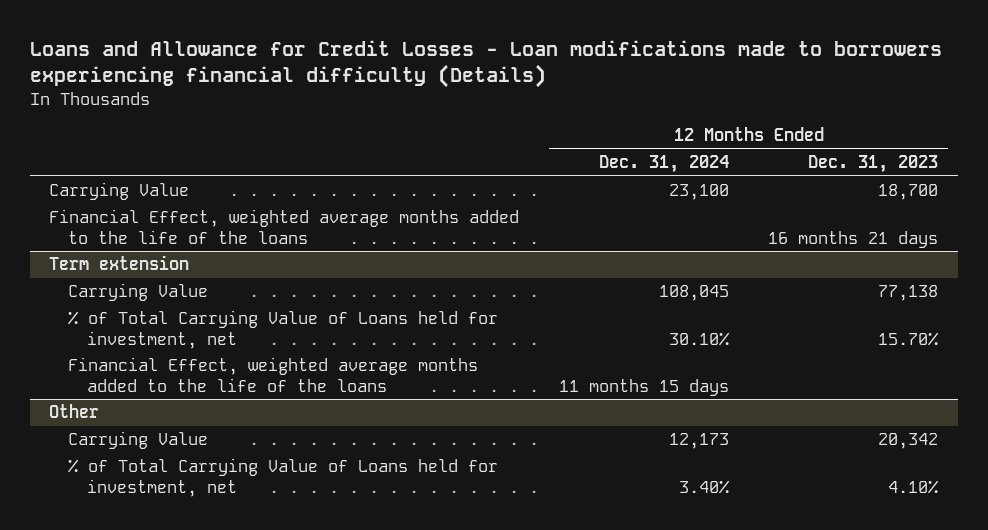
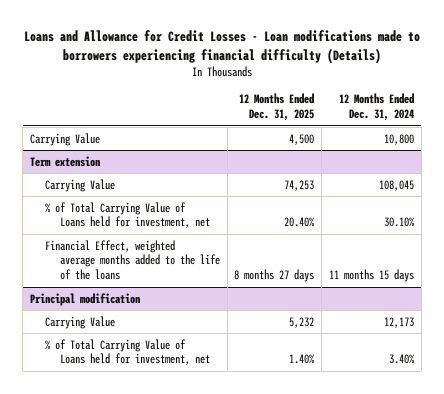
[808,155,939,174] Dec. 31, 2023 -> none
none -> [239,93,315,122] 12 Months Ended Dec. 31, 2025
[49,209,520,244] Financial Effect, weighted average months added to the life of the loans -> none
[668,184,729,201] 23,100 -> [383,133,414,145] 10,800
[49,404,100,419] Other -> none
none -> [29,292,140,306] Principal modification

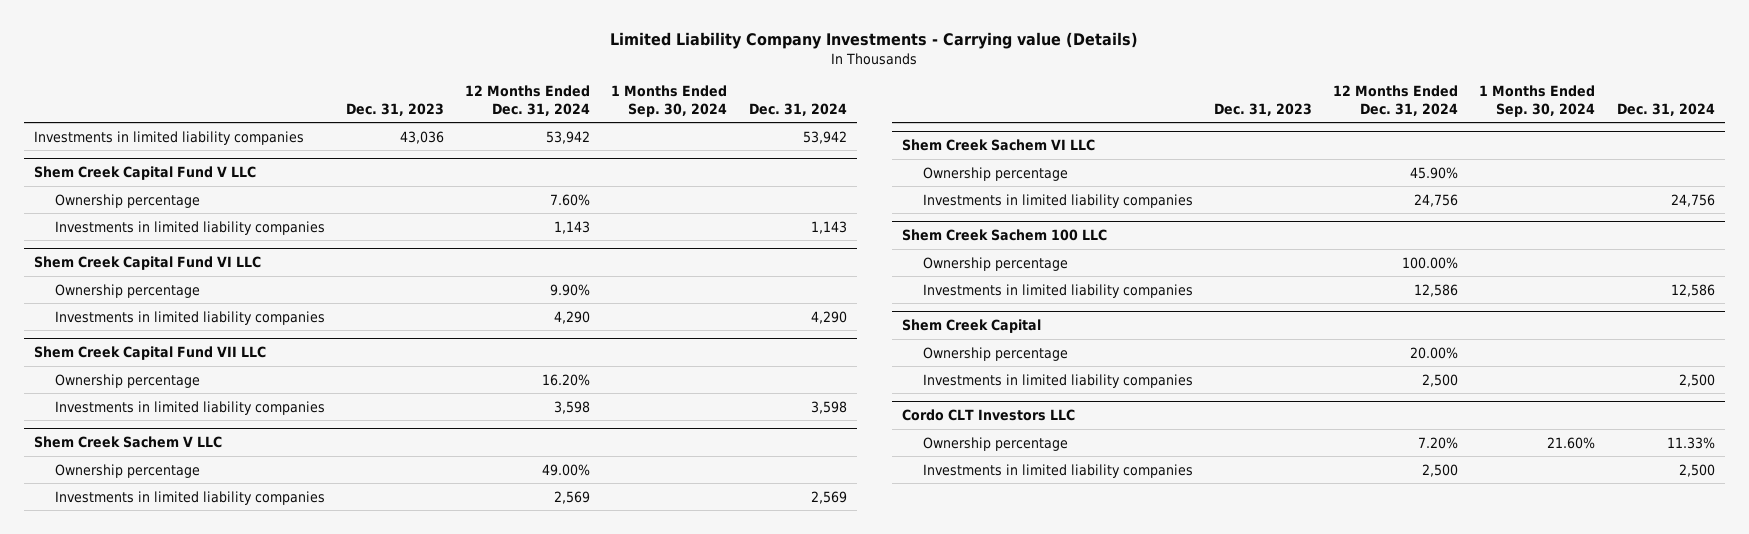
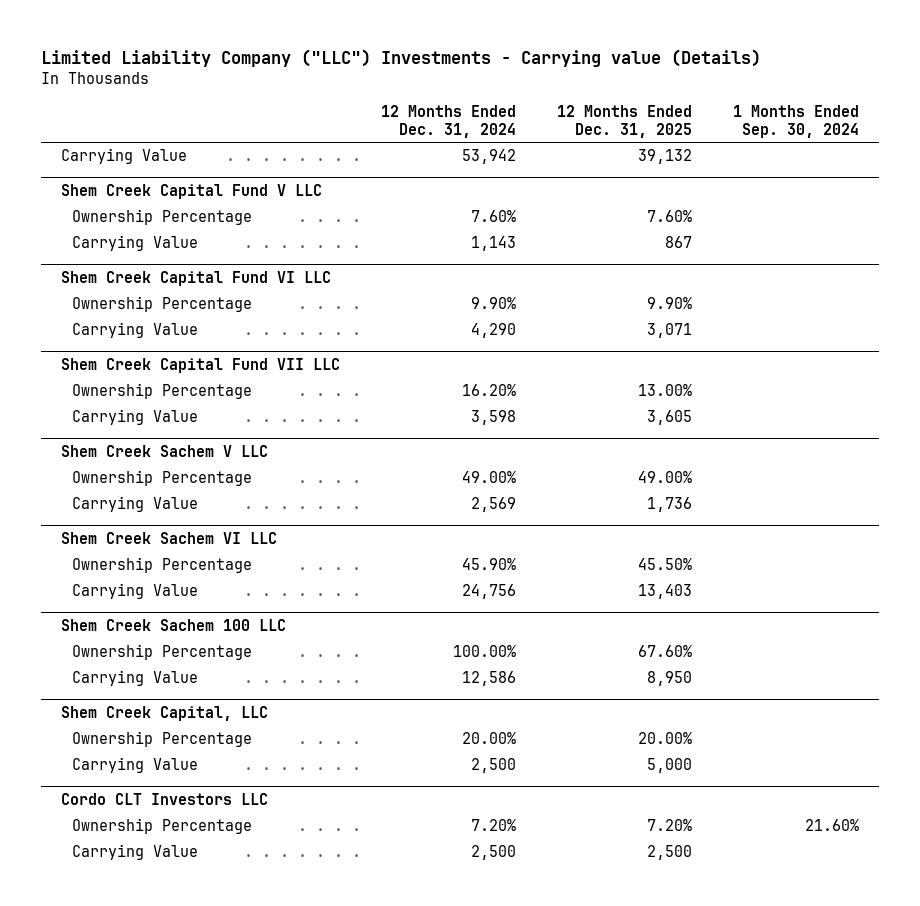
[610,32,1139,50] Limited Liability Company Investments - Carrying value (Details) -> [41,49,762,68] Limited Liability Company ("LLC") Investments - Carrying value (Details)
[346,102,445,116] Dec. 31, 2023 -> none
[748,102,847,116] Dec. 31, 2024 -> none
none -> [557,105,693,139] 12 Months Ended Dec. 31, 2025
[34,130,305,145] Investments in limited liability companies -> [61,148,188,165] Carrying Value
[55,193,201,208] Ownership percentage -> [72,209,253,226] Ownership Percentage
[55,220,326,235] Investments in limited liability companies -> [72,235,199,252] Carrying Value
[55,283,201,298] Ownership percentage -> [72,296,253,313] Ownership Percentage
[55,310,326,325] Investments in limited liability companies -> [72,322,199,339] Carrying Value
[55,373,201,388] Ownership percentage -> [72,383,253,400] Ownership Percentage
[55,400,326,415] Investments in limited liability companies -> [72,409,199,426] Carrying Value
[55,463,201,478] Ownership percentage -> [72,470,253,487] Ownership Percentage
[55,490,326,505] Investments in limited liability companies -> [72,496,199,513] Carrying Value
[923,166,1069,181] Ownership percentage -> [72,557,253,574] Ownership Percentage
[923,193,1194,208] Investments in limited liability companies -> [72,583,199,600] Carrying Value
[923,256,1069,271] Ownership percentage -> [72,644,253,661] Ownership Percentage
[923,283,1194,298] Investments in limited liability companies -> [72,670,199,687] Carrying Value
[902,319,1042,334] Shem Creek Capital -> [61,706,269,722] Shem Creek Capital, LLC
[923,346,1069,361] Ownership percentage -> [72,731,253,748] Ownership Percentage
[923,373,1194,388] Investments in limited liability companies -> [72,757,199,774] Carrying Value
[923,436,1069,451] Ownership percentage -> [72,818,253,835] Ownership Percentage
[923,463,1194,478] Investments in limited liability companies -> [72,844,199,861] Carrying Value

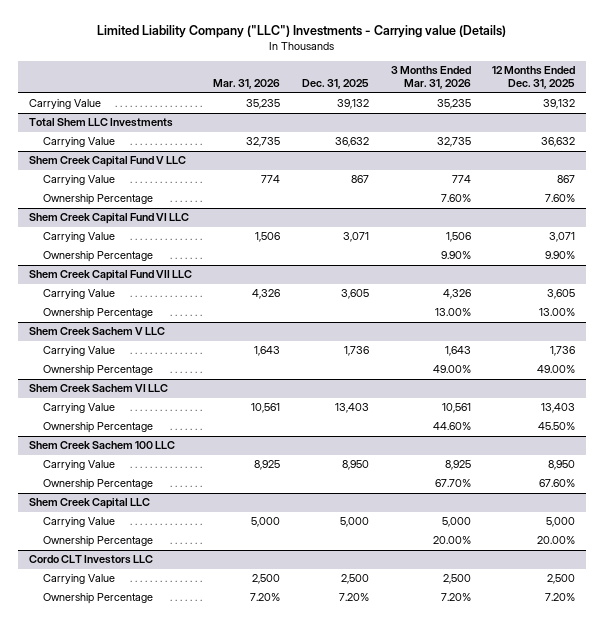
[381,105,517,139] 12 Months Ended Dec. 31, 2024 -> none
[732,105,859,139] 1 Months Ended Sep. 30, 2024 -> none
none -> [213,79,281,90] Mar. 31, 2026
none -> [301,79,369,90] Dec. 31, 2025
none -> [390,66,471,90] 3 Months Ended Mar. 31, 2026
none -> [28,118,173,128] Total Shem LLC Investments
none -> [42,137,115,148] Carrying Value
[72,209,253,226] Ownership Percentage -> [42,194,153,206] Ownership Percentage
[72,296,253,313] Ownership Percentage -> [42,251,153,263] Ownership Percentage
[72,383,253,400] Ownership Percentage -> [42,308,153,320] Ownership Percentage
[72,470,253,487] Ownership Percentage -> [42,365,153,377] Ownership Percentage
[72,557,253,574] Ownership Percentage -> [42,422,153,434] Ownership Percentage
[72,731,253,748] Ownership Percentage -> none
[72,644,253,661] Ownership Percentage -> [42,479,153,491] Ownership Percentage
[61,706,269,722] Shem Creek Capital, LLC -> [28,498,150,510] Shem Creek Capital LLC
none -> [42,536,153,548] Ownership Percentage
[72,818,253,835] Ownership Percentage -> [42,593,153,605] Ownership Percentage

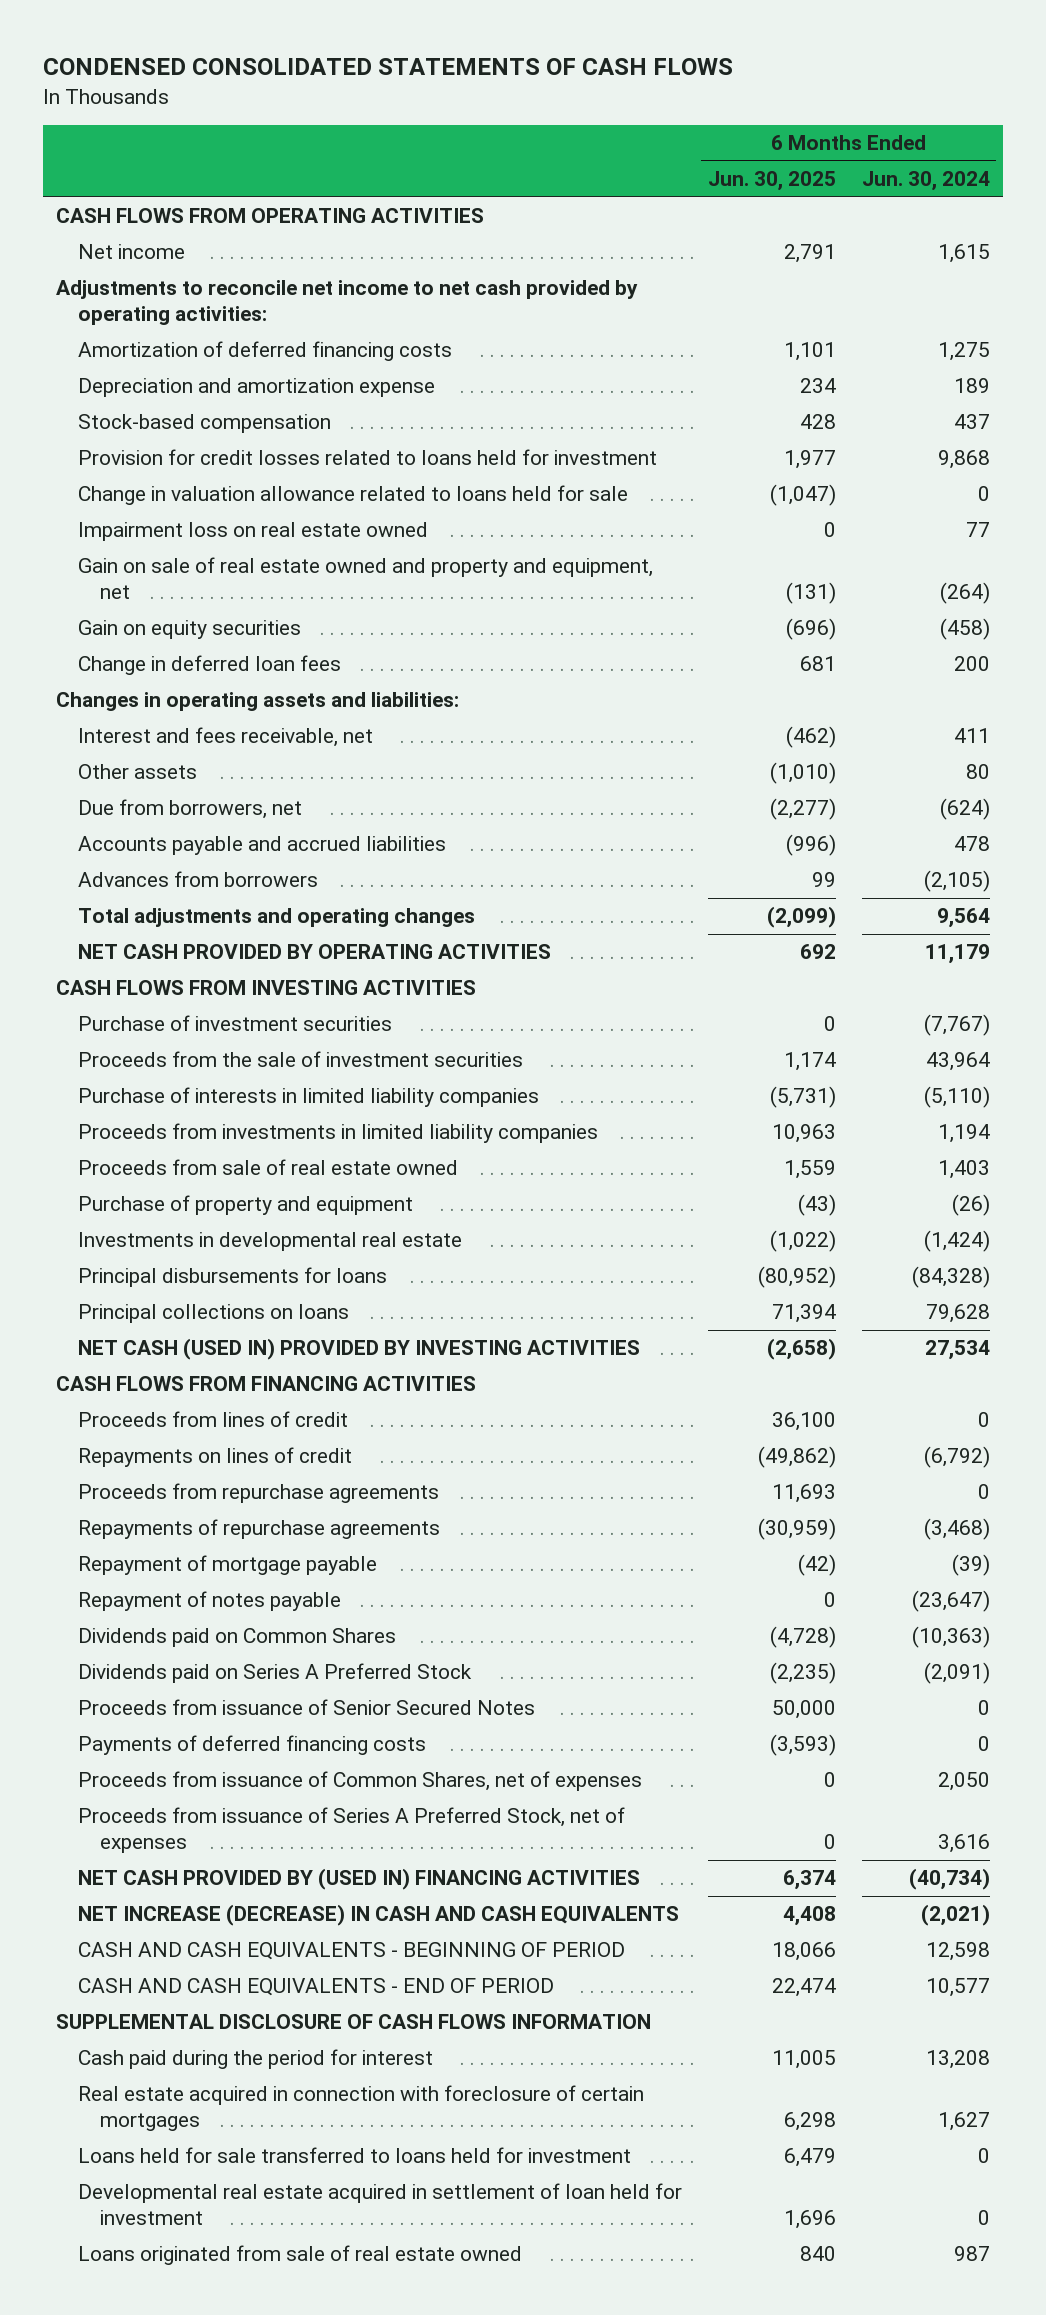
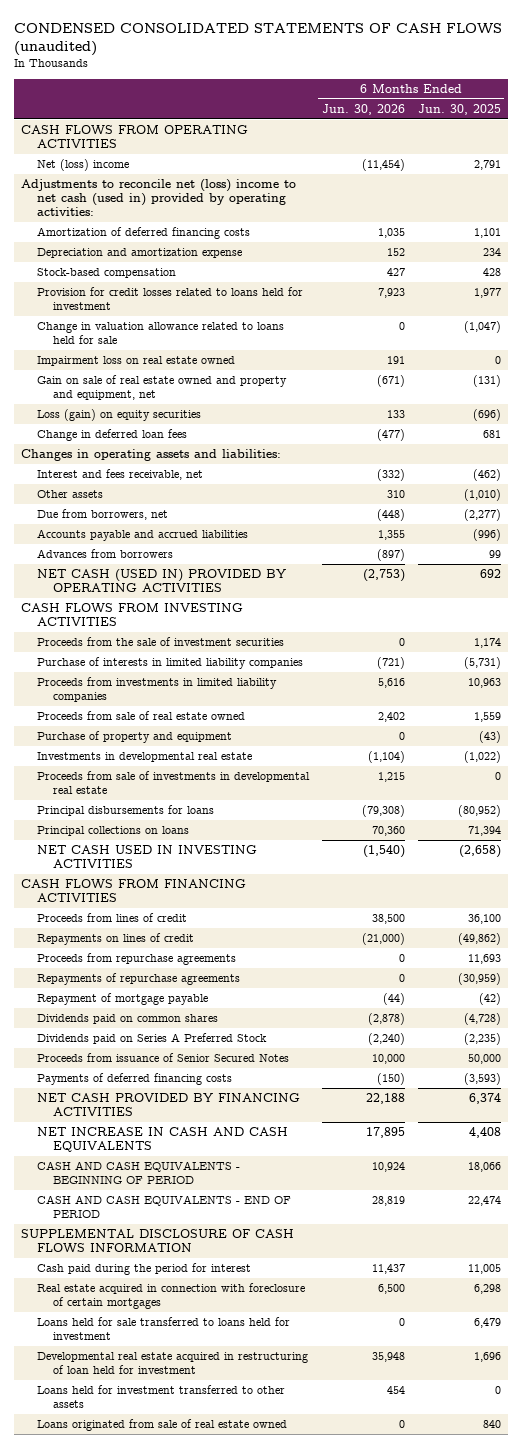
[42,58,733,76] CONDENSED CONSOLIDATED STATEMENTS OF CASH FLOWS -> [13,22,502,57] CONDENSED CONSOLIDATED STATEMENTS OF CASH FLOWS (unaudited)
[861,171,990,192] Jun. 30, 2024 -> none
none -> [321,103,405,115] Jun. 30, 2026
[77,244,185,260] Net income -> [36,158,129,171] Net (loss) income
[55,280,638,325] Adjustments to reconcile net income to net cash provided by operating activities: -> [20,178,296,217] Adjustments to reconcile net (loss) income to net cash (used in) provided by operating activities:
[77,620,301,640] Gain on equity securities -> [36,408,201,421] Loss (gain) on equity securities
[77,908,475,928] Total adjustments and operating changes -> none
[77,944,551,960] NET CASH PROVIDED BY OPERATING ACTIVITIES -> [36,568,286,593] NET CASH (USED IN) PROVIDED BY OPERATING ACTIVITIES
[77,1015,392,1032] Purchase of investment securities -> none
none -> [36,770,310,795] Proceeds from sale of investments in developmental real estate
[77,1338,640,1361] NET CASH (USED IN) PROVIDED BY INVESTING ACTIVITIES -> [36,844,257,869] NET CASH USED IN INVESTING ACTIVITIES
[77,1591,341,1612] Repayment of notes payable -> none
[77,1628,396,1648] Dividends paid on Common Shares -> [36,1013,218,1024] Dividends paid on common shares
[77,1771,642,1792] Proceeds from issuance of Common Shares, net of expenses -> none
[77,1807,625,1853] Proceeds from issuance of Series A Preferred Stock, net of expenses -> none
[77,1868,640,1891] NET CASH PROVIDED BY (USED IN) FINANCING ACTIVITIES -> [36,1092,300,1117] NET CASH PROVIDED BY FINANCING ACTIVITIES
[77,1904,679,1927] NET INCREASE (DECREASE) IN CASH AND CASH EQUIVALENTS -> [36,1126,288,1153] NET INCREASE IN CASH AND CASH EQUIVALENTS
[77,2183,682,2225] Developmental real estate acquired in settlement of loan held for investment -> [36,1351,308,1375] Developmental real estate acquired in restructuring of loan held for investment
none -> [36,1384,285,1409] Loans held for investment transferred to other assets

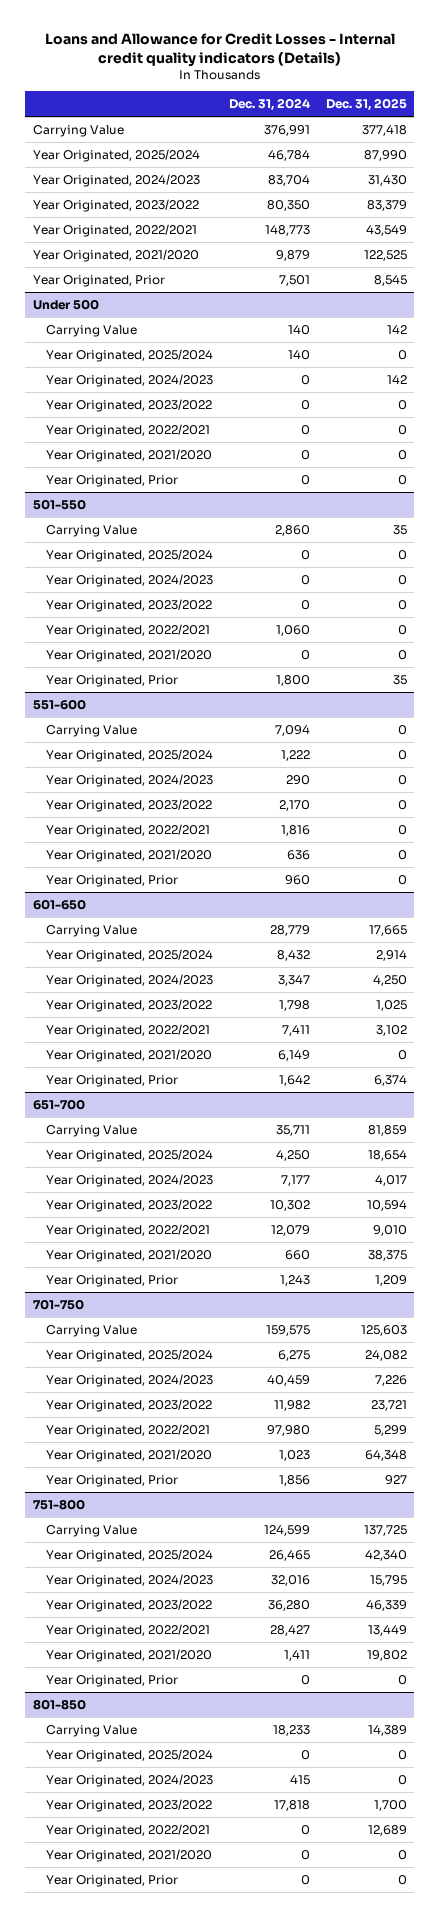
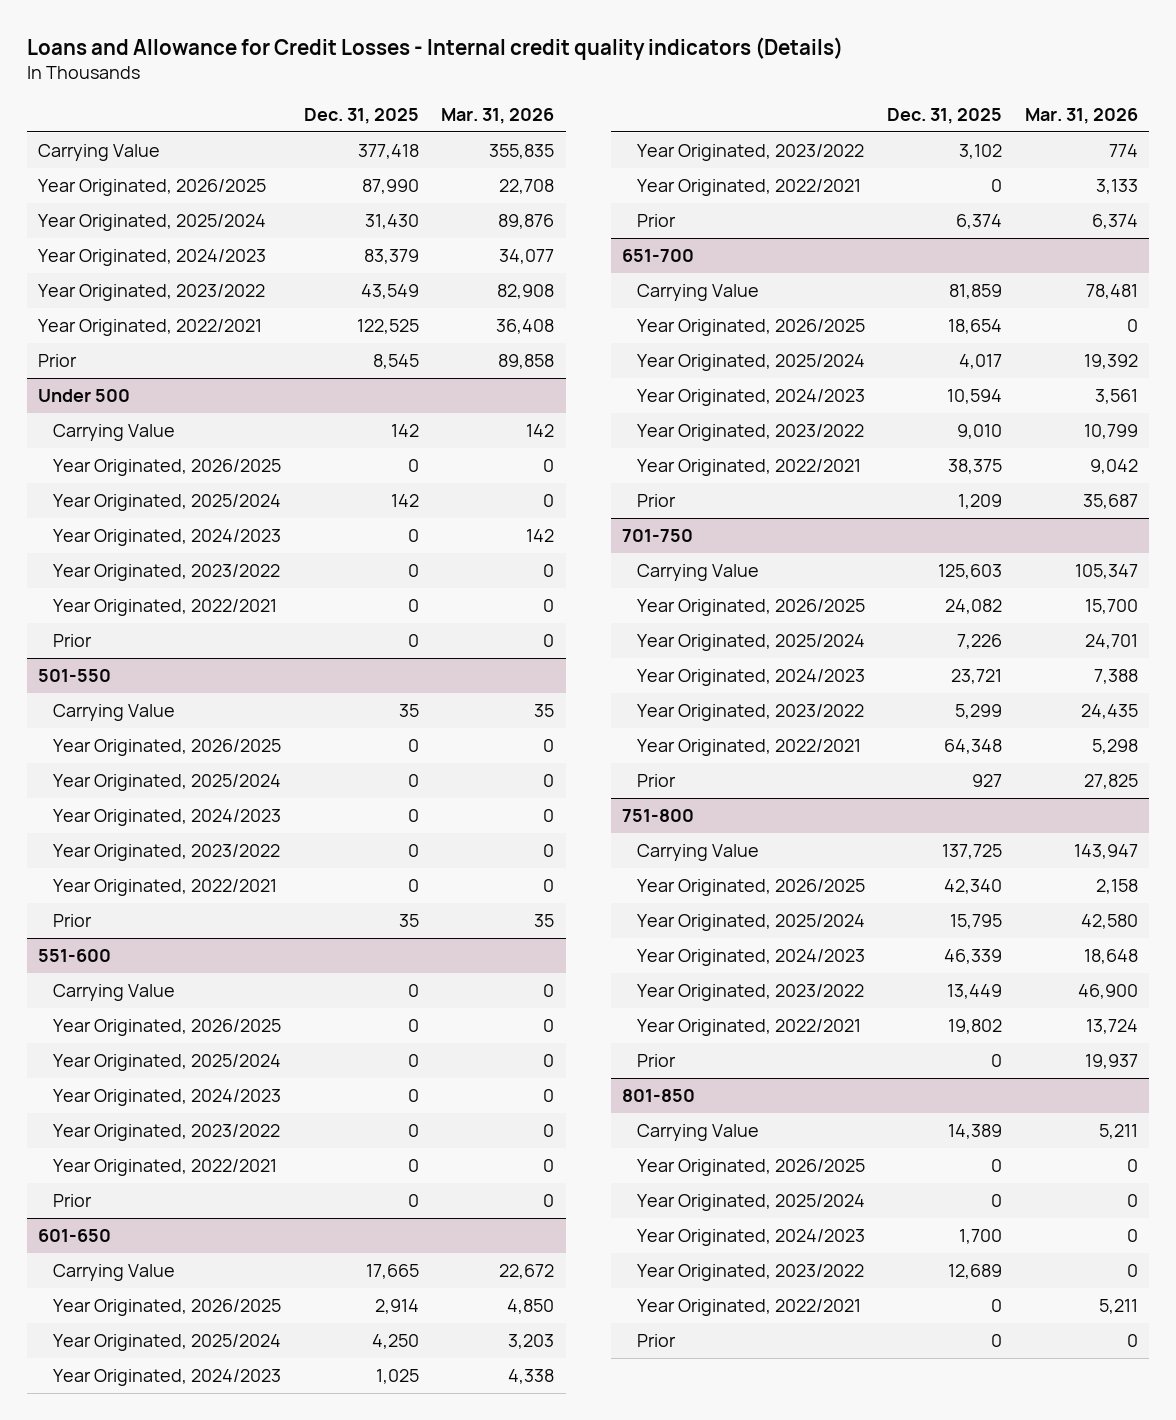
[229,98,311,112] Dec. 31, 2024 -> none
none -> [441,108,555,125] Mar. 31, 2026
[32,248,199,262] Year Originated, 2021/2020 -> none
none -> [38,178,267,196] Year Originated, 2026/2025
[363,149,407,161] 87,990 -> [364,213,419,229] 31,430
[367,174,407,186] 31,430 -> [363,248,419,264] 83,379
[366,199,407,211] 83,379 -> [360,283,419,299] 43,549
[365,224,407,236] 43,549 -> [356,318,419,334] 122,525
[32,274,165,287] Year Originated, Prior -> [38,353,78,367] Prior
none -> [52,458,281,476] Year Originated, 2026/2025
[397,349,407,360] 0 -> [390,493,419,507] 142
[386,374,407,384] 142 -> [407,528,419,542] 0
[46,448,213,462] Year Originated, 2021/2020 -> none
[46,474,179,487] Year Originated, Prior -> [52,633,92,647] Prior
none -> [52,738,281,756] Year Originated, 2026/2025
[46,648,213,662] Year Originated, 2021/2020 -> none
[46,674,179,687] Year Originated, Prior -> [52,913,92,927] Prior
none -> [52,1018,281,1036] Year Originated, 2026/2025
[46,848,213,862] Year Originated, 2021/2020 -> none
[46,874,179,887] Year Originated, Prior -> [52,1193,92,1207] Prior
[46,1048,213,1062] Year Originated, 2021/2020 -> none
none -> [52,1298,281,1316] Year Originated, 2026/2025
[375,949,407,961] 2,914 -> [371,1333,419,1349] 4,250
[372,974,407,986] 4,250 -> [375,1368,419,1384] 1,025
[375,999,407,1011] 1,025 -> [959,143,1003,159] 3,102
[375,1024,407,1036] 3,102 -> [991,178,1003,192] 0
[46,1074,179,1087] Year Originated, Prior -> [636,213,676,227] Prior
[46,1248,213,1262] Year Originated, 2021/2020 -> none
none -> [636,318,865,336] Year Originated, 2026/2025
[367,1149,407,1161] 18,654 -> [959,353,1003,369] 4,017
[374,1174,407,1186] 4,017 -> [947,388,1003,404] 10,594
[366,1199,407,1211] 10,594 -> [957,423,1003,439] 9,010
[372,1224,407,1236] 9,010 -> [948,458,1003,474] 38,375
[46,1274,179,1287] Year Originated, Prior -> [636,493,676,507] Prior
[46,1448,213,1462] Year Originated, 2021/2020 -> none
none -> [636,598,865,616] Year Originated, 2026/2025
[364,1349,407,1361] 24,082 -> [957,633,1003,649] 7,226
[374,1374,407,1386] 7,226 -> [951,668,1003,684] 23,721
[370,1399,407,1411] 23,721 -> [955,703,1003,719] 5,299
[373,1424,407,1436] 5,299 -> [944,738,1003,754] 64,348
[46,1474,179,1487] Year Originated, Prior -> [636,773,676,787] Prior
[46,1648,213,1662] Year Originated, 2021/2020 -> none
none -> [636,878,865,896] Year Originated, 2026/2025
[364,1549,407,1561] 42,340 -> [950,913,1003,929] 15,795
[369,1574,407,1586] 15,795 -> [944,948,1003,964] 46,339
[365,1599,407,1611] 46,339 -> [947,983,1003,999] 13,449
[367,1624,407,1636] 13,449 -> [948,1018,1003,1034] 19,802
[46,1674,179,1687] Year Originated, Prior -> [636,1053,676,1067] Prior
none -> [636,1158,865,1176] Year Originated, 2026/2025
[46,1848,213,1862] Year Originated, 2021/2020 -> none
[397,1774,407,1785] 0 -> [959,1228,1003,1244] 1,700
[373,1799,407,1811] 1,700 -> [948,1263,1003,1279] 12,689
[367,1824,407,1836] 12,689 -> [991,1298,1003,1312] 0
[46,1874,179,1887] Year Originated, Prior -> [636,1333,676,1347] Prior

